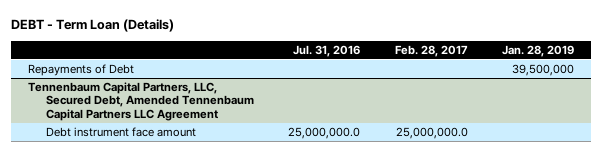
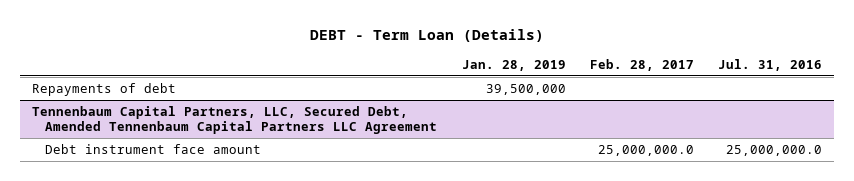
[28,64,135,77] Repayments of Debt -> [32,83,177,97] Repayments of debt

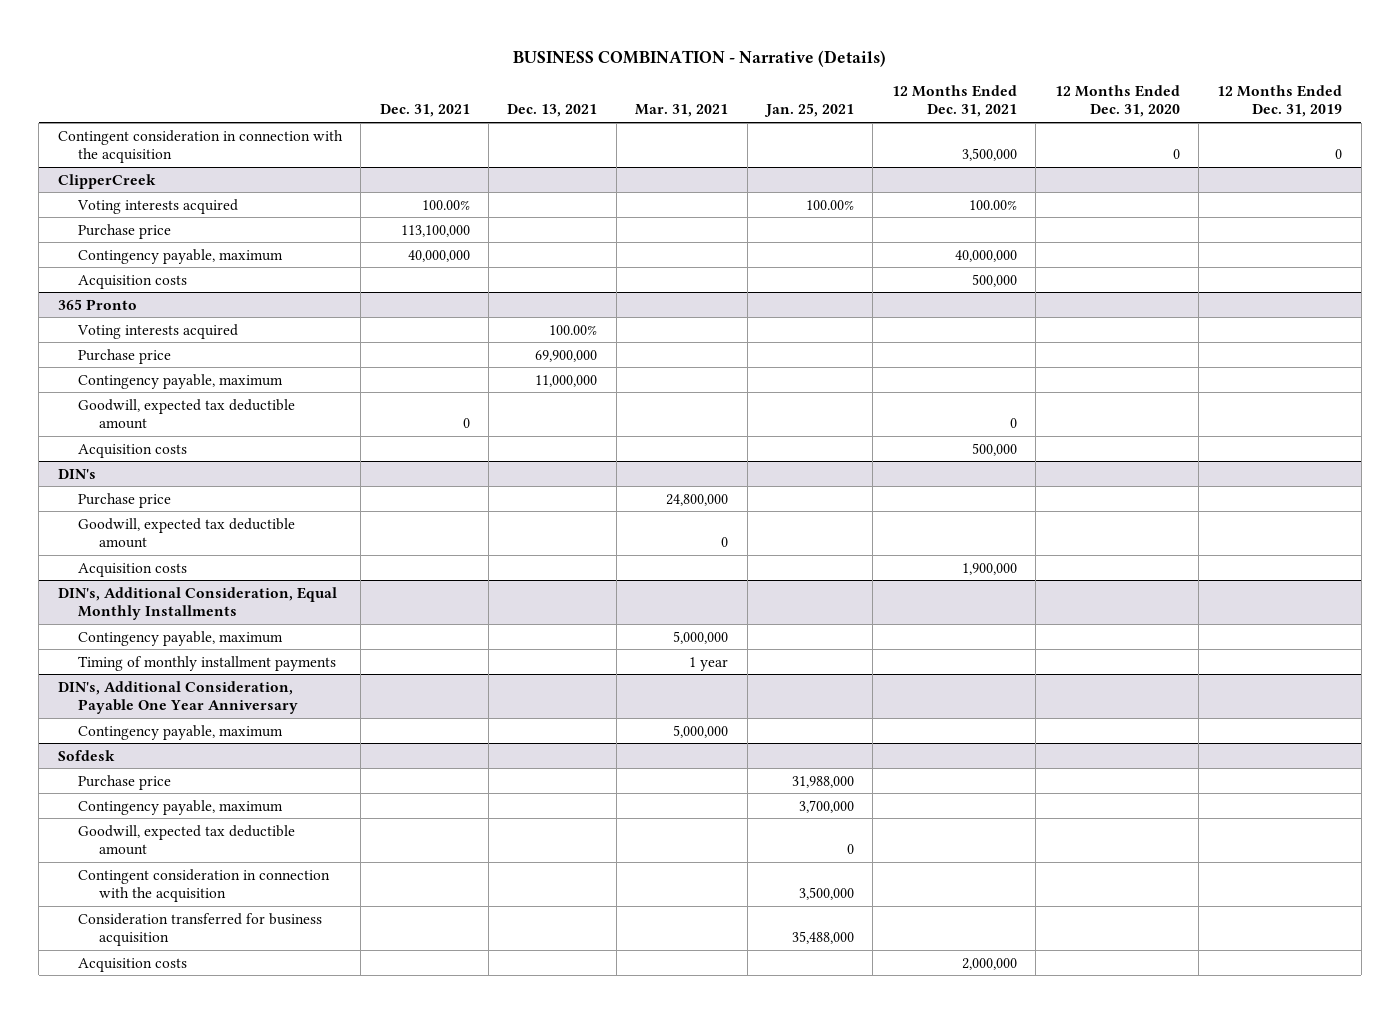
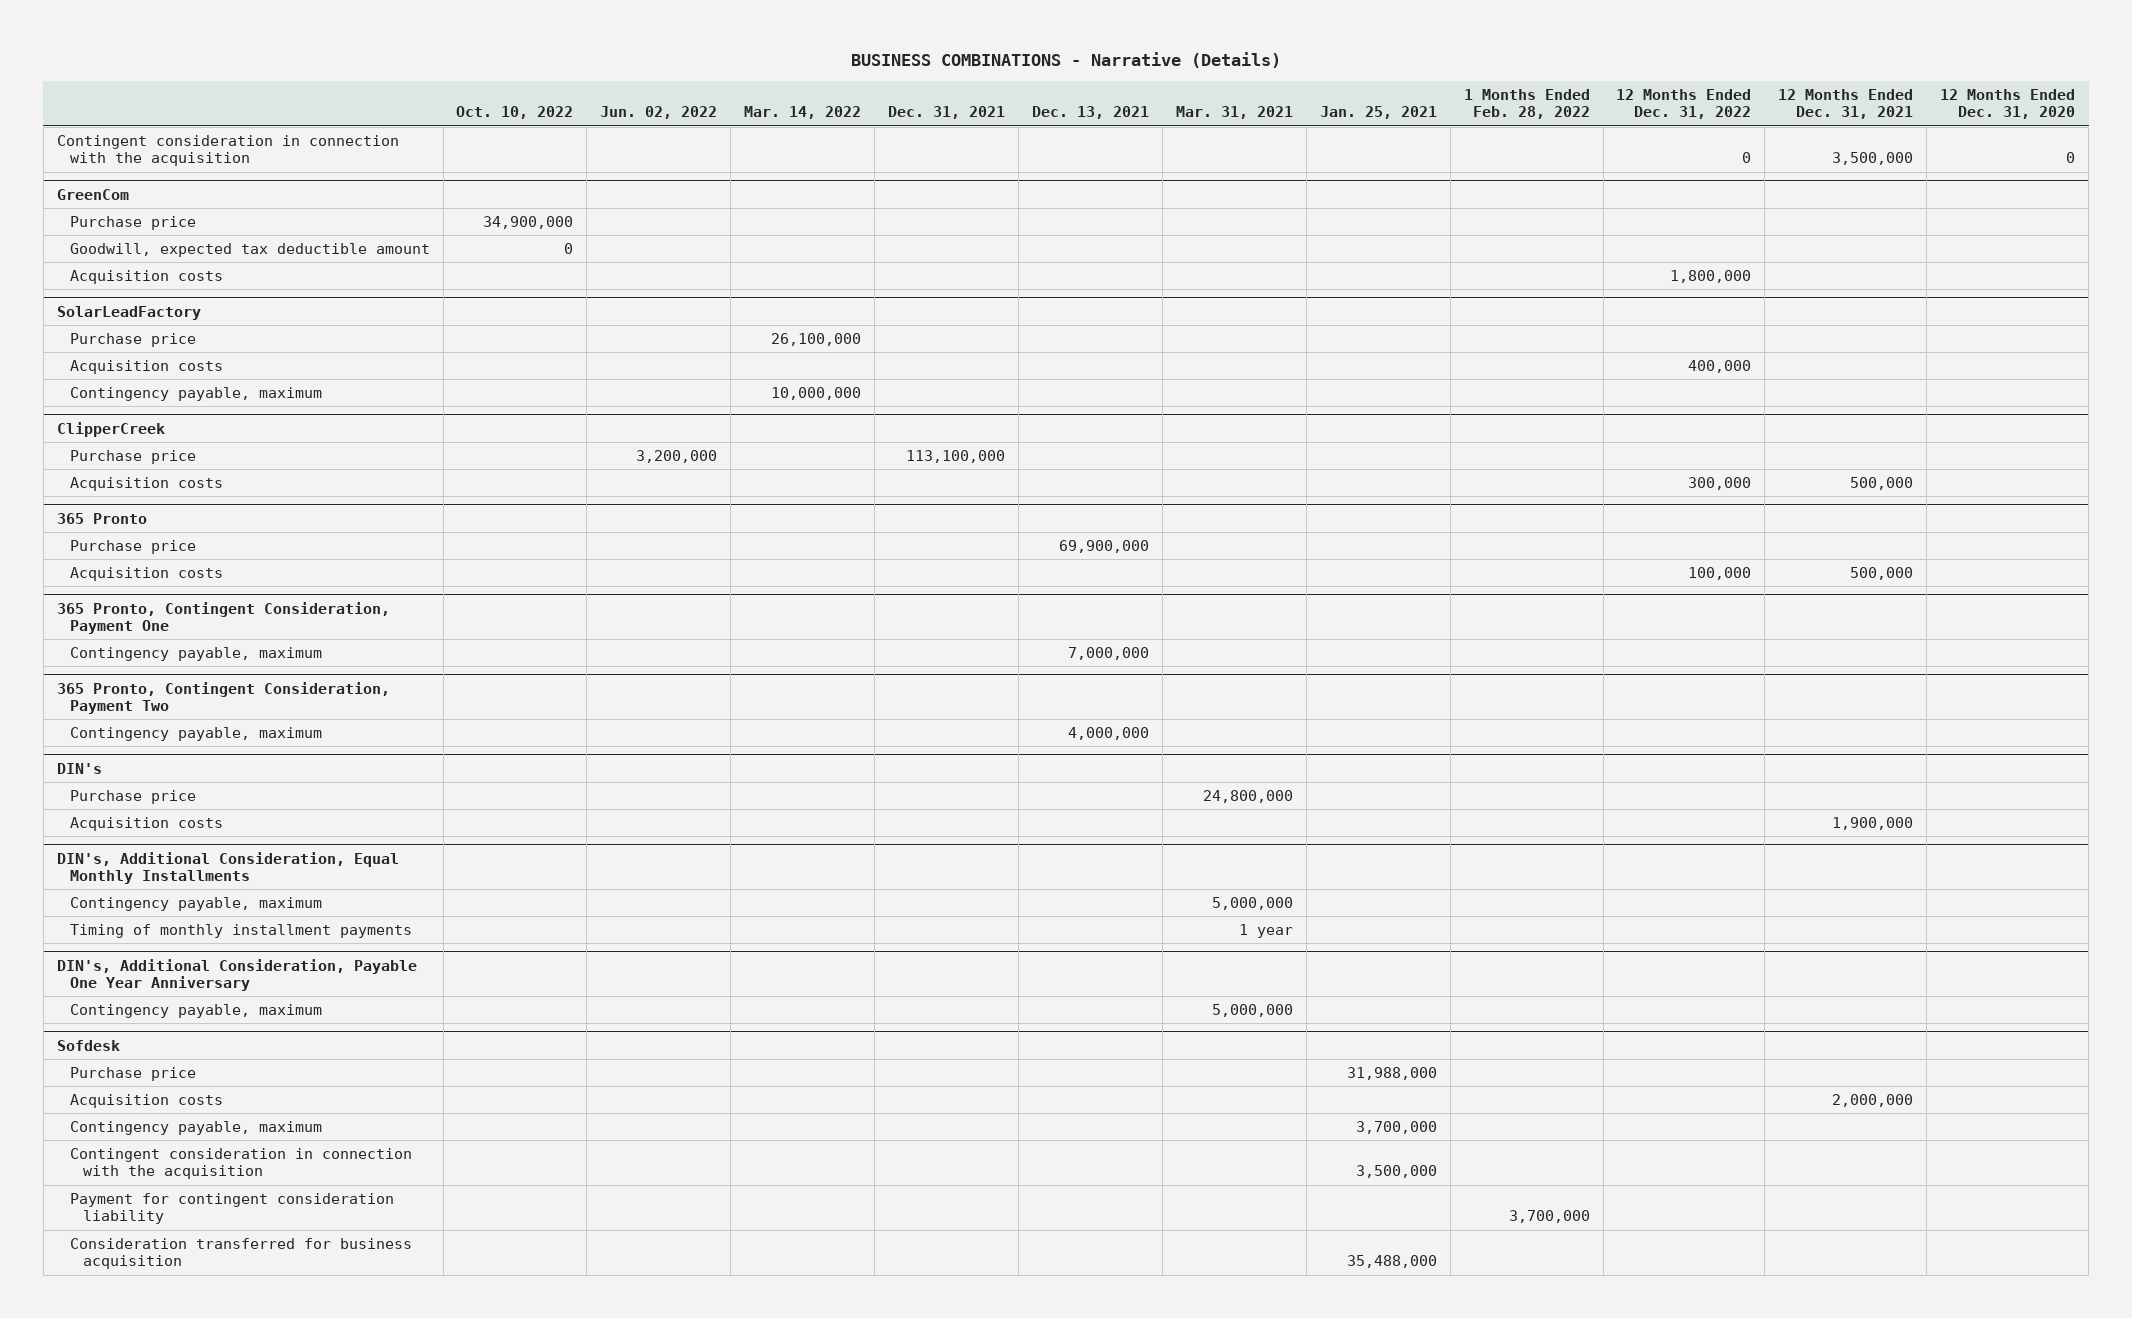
[513,49,887,67] BUSINESS COMBINATION - Narrative (Details) -> [850,52,1281,69] BUSINESS COMBINATIONS - Narrative (Details)
[1217,84,1343,118] 12 Months Ended Dec. 31, 2019 -> none
none -> [456,106,574,120] Oct. 10, 2022
none -> [600,106,718,120] Jun. 02, 2022
none -> [744,106,862,120] Mar. 14, 2022
none -> [1463,89,1590,120] 1 Months Ended Feb. 28, 2022
none -> [1616,89,1752,120] 12 Months Ended Dec. 31, 2022
none -> [56,188,129,200] GreenCom
none -> [69,216,196,231] Purchase price
none -> [69,243,430,258] Goodwill, expected tax deductible amount
none -> [69,270,223,285] Acquisition costs
none -> [56,305,201,320] SolarLeadFactory
none -> [69,333,196,348] Purchase price
none -> [69,360,223,375] Acquisition costs
none -> [69,387,322,402] Contingency payable, maximum
[77,198,239,214] Voting interests acquired -> none
[78,248,284,264] Contingency payable, maximum -> none
[77,323,239,339] Voting interests acquired -> none
[78,373,284,389] Contingency payable, maximum -> none
[78,398,296,430] Goodwill, expected tax deductible amount -> none
none -> [56,601,390,635] 365 Pronto, Contingent Consideration, Payment One
none -> [69,647,322,662] Contingency payable, maximum
none -> [56,681,390,715] 365 Pronto, Contingent Consideration, Payment Two
none -> [69,727,322,742] Contingency payable, maximum
[78,517,296,549] Goodwill, expected tax deductible amount -> none
[78,957,188,972] Acquisition costs -> [69,1094,223,1109] Acquisition costs
[78,824,296,856] Goodwill, expected tax deductible amount -> none
none -> [69,1193,394,1225] Payment for contingent consideration liability

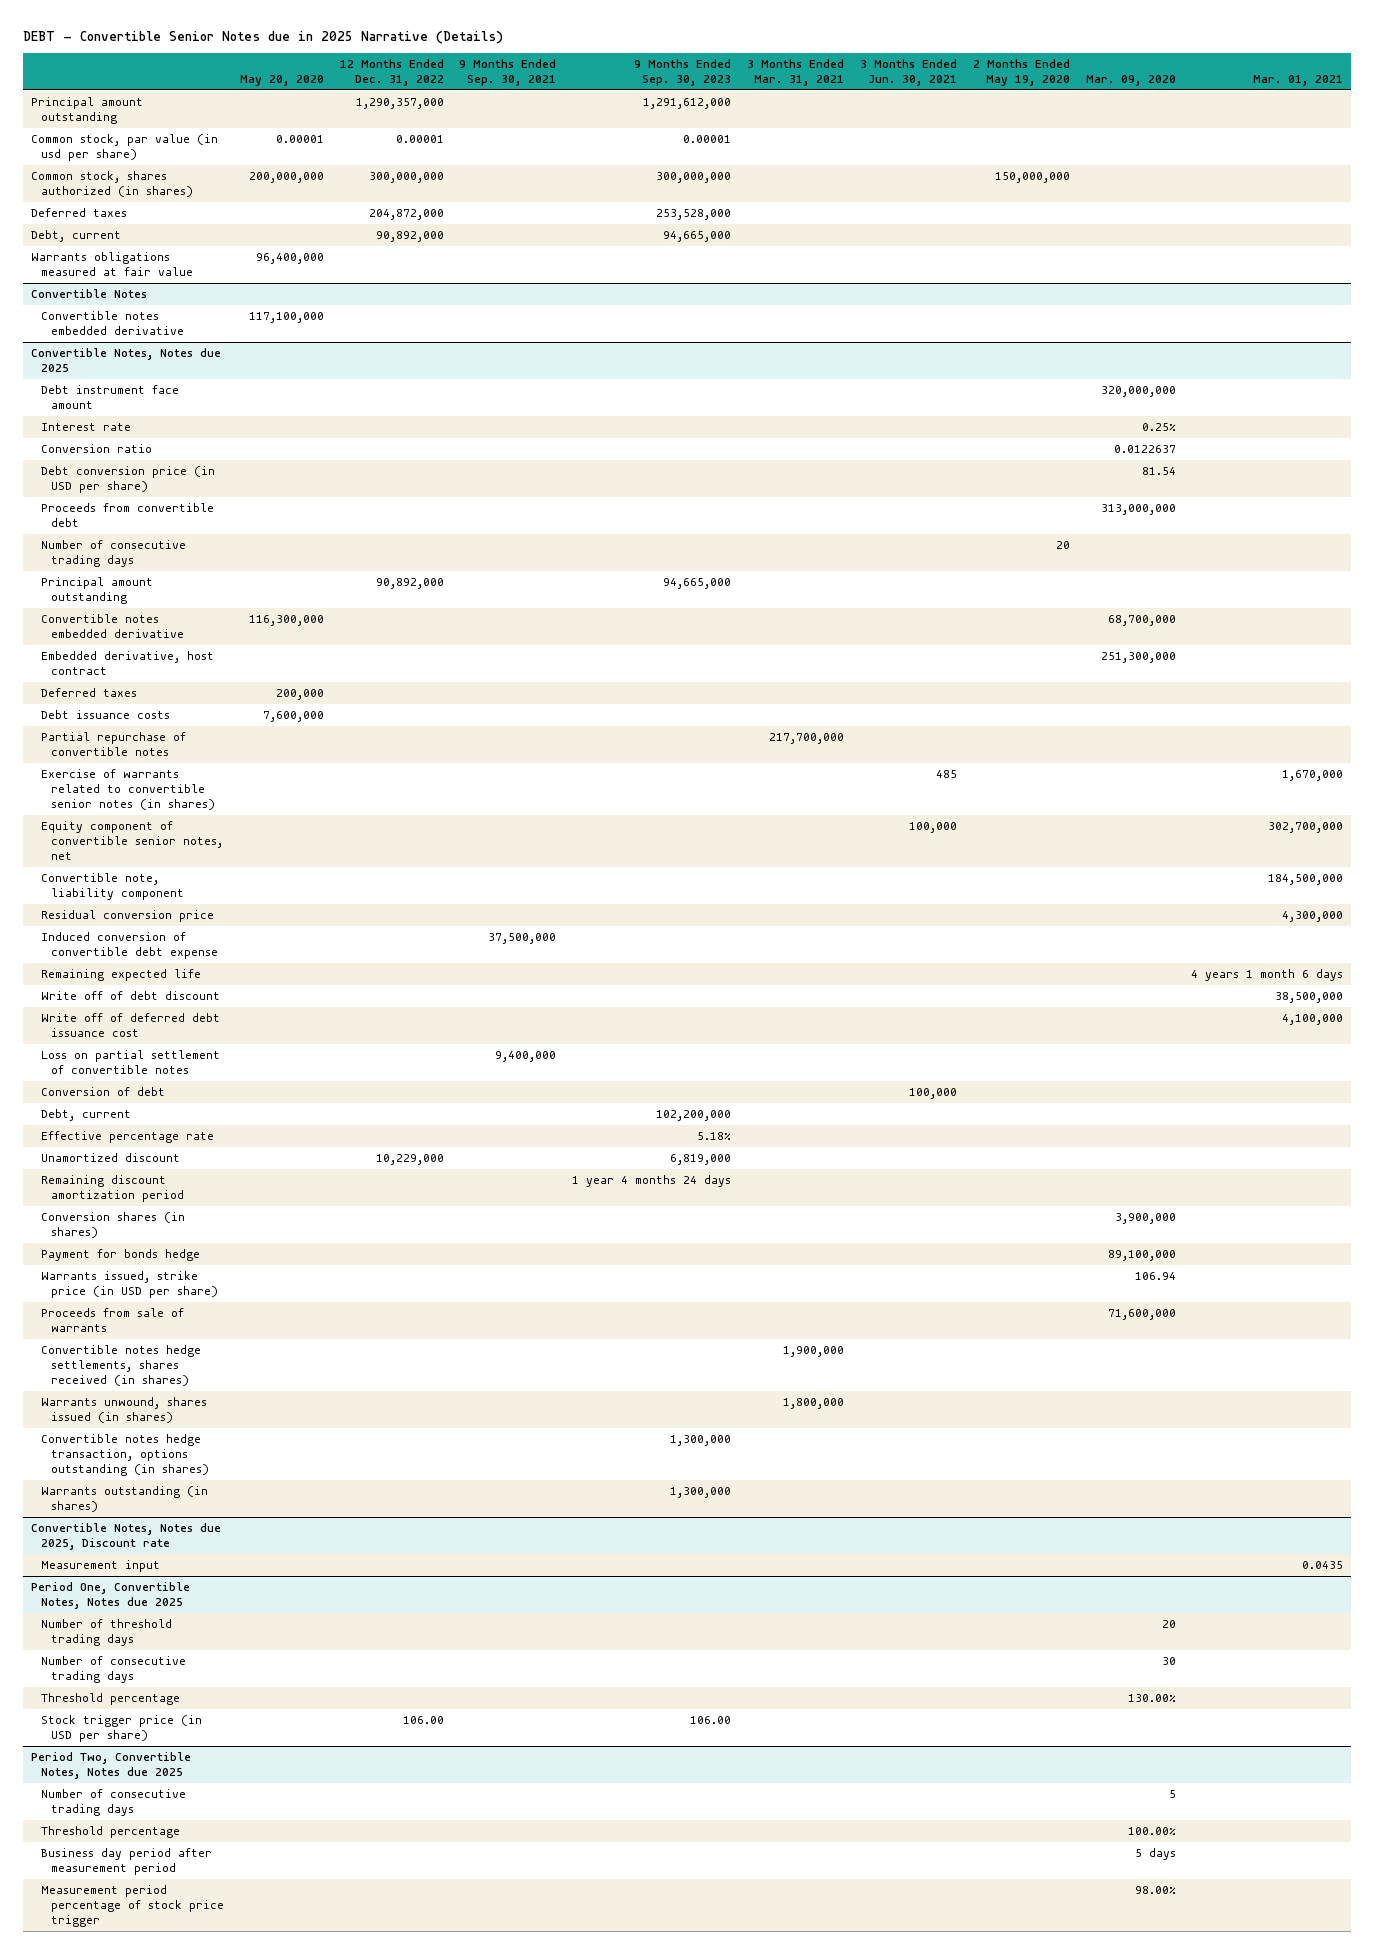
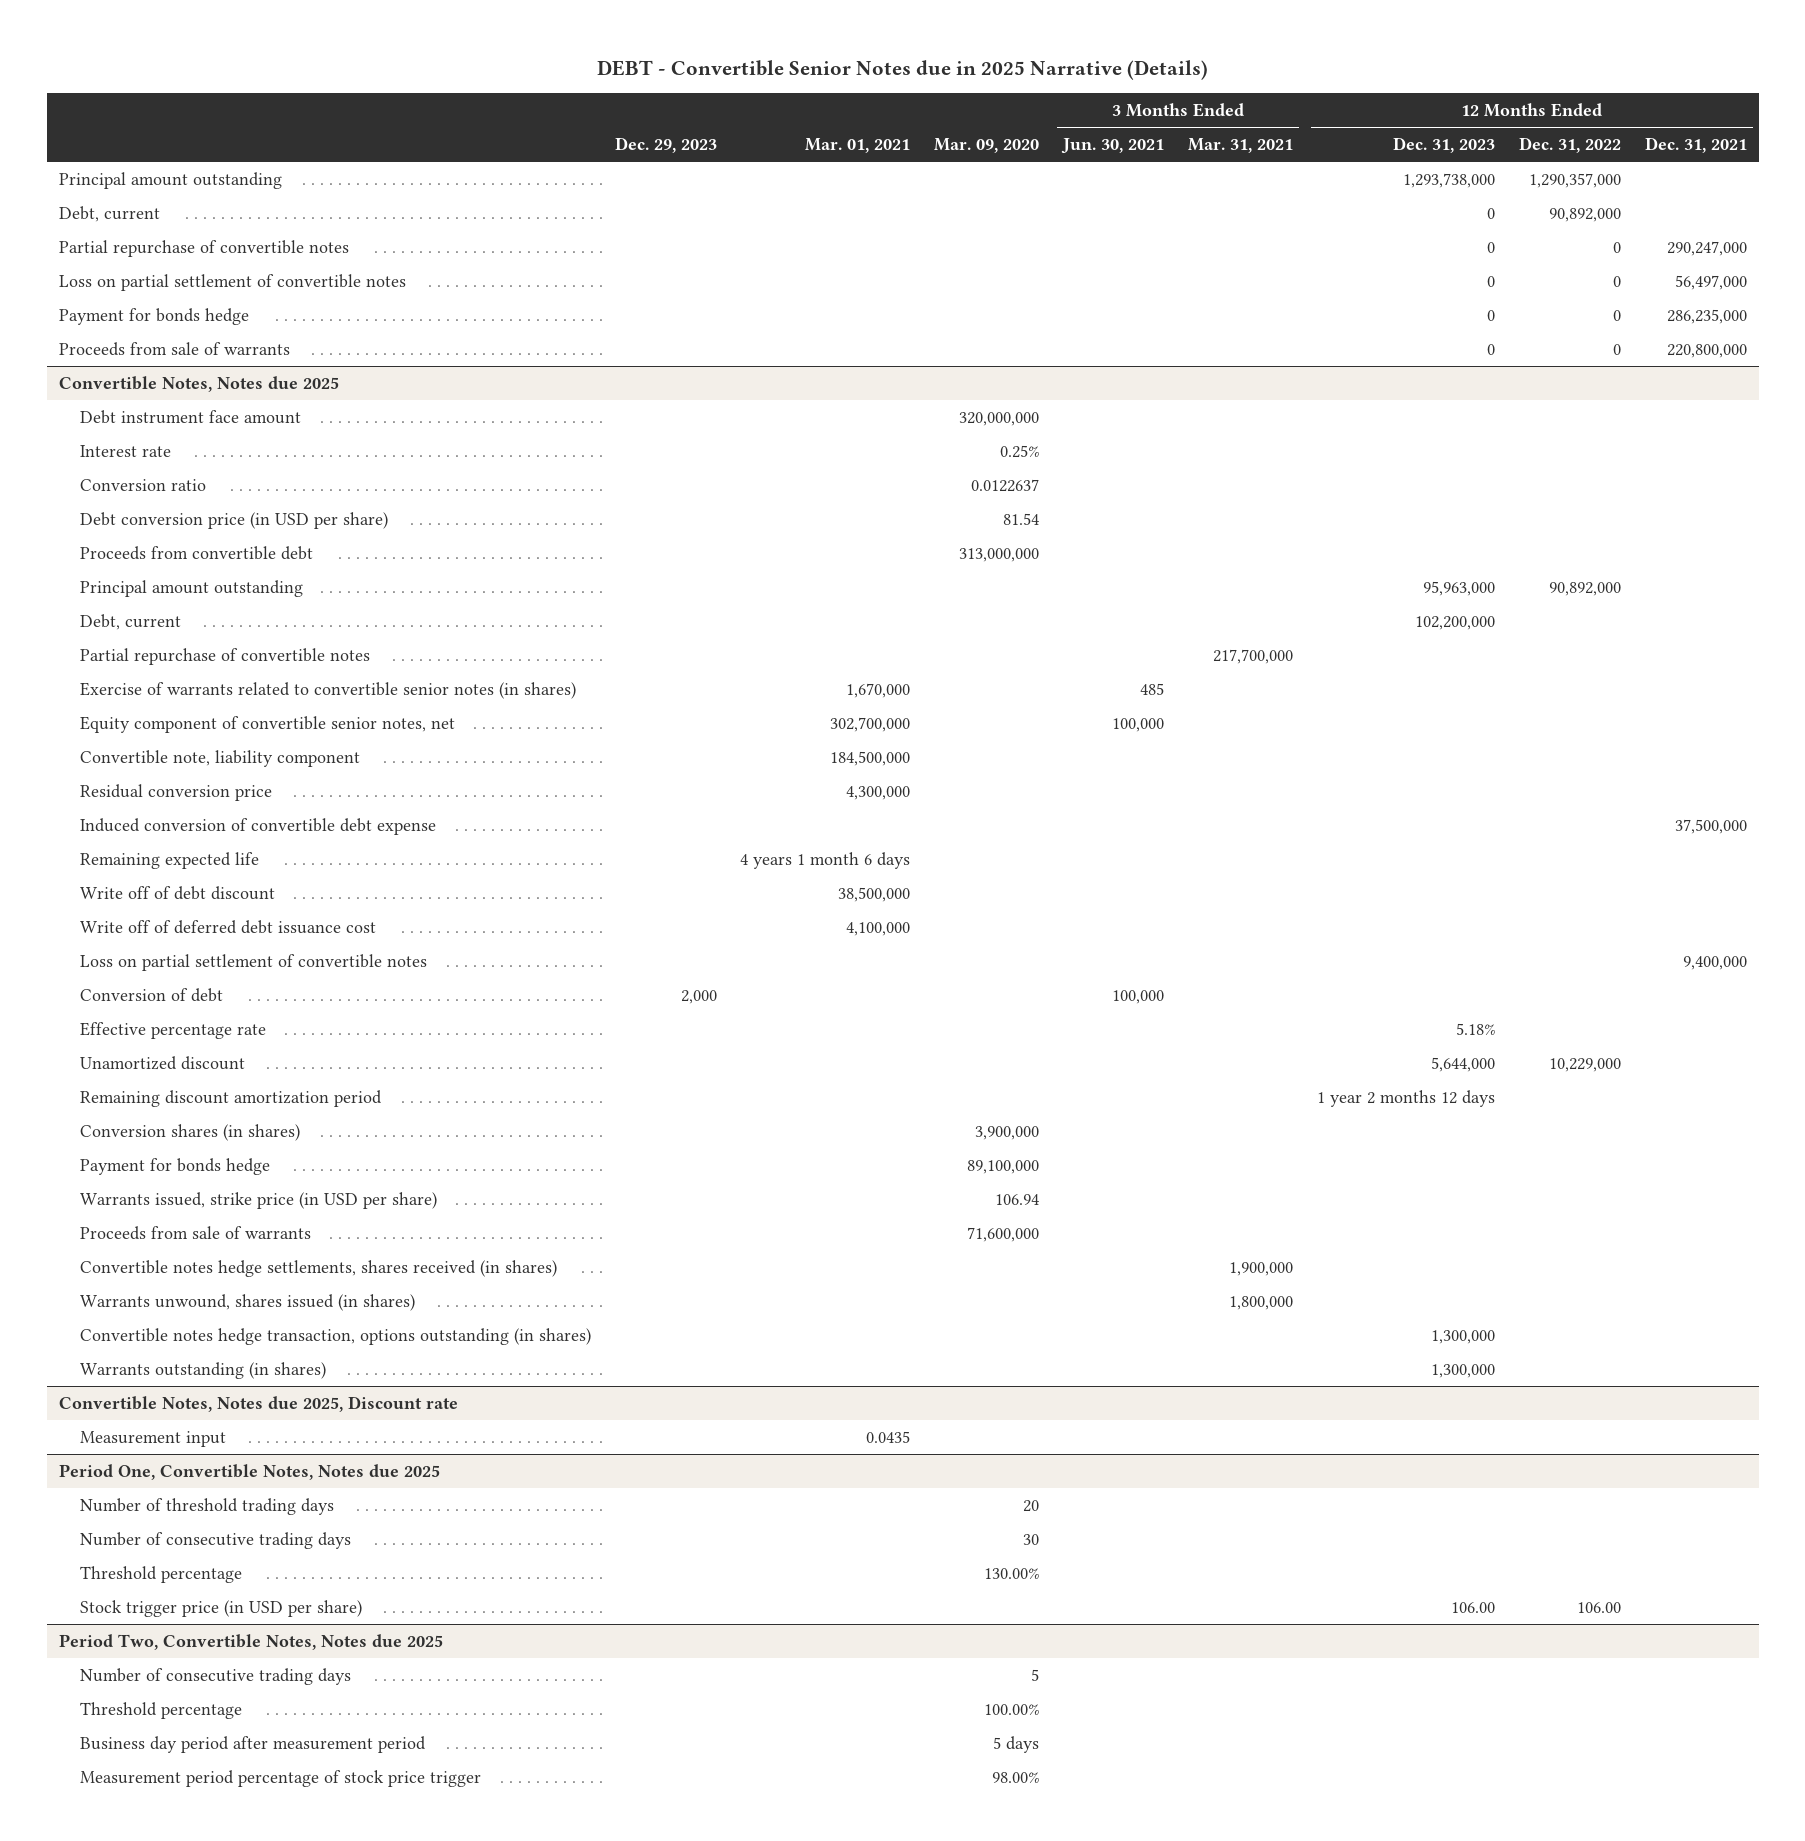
[239,74,324,86] May 20, 2020 -> none
[459,58,557,86] 9 Months Ended Sep. 30, 2021 -> none
[634,58,732,86] 9 Months Ended Sep. 30, 2023 -> none
[972,58,1070,86] 2 Months Ended May 19, 2020 -> none
none -> [614,137,717,154] Dec. 29, 2023
none -> [1393,137,1496,154] Dec. 31, 2023
none -> [1644,137,1747,154] Dec. 31, 2021
[30,134,218,161] Common stock, par value (in usd per share) -> none
[30,171,193,197] Common stock, shares authorized (in shares) -> none
[30,208,127,218] Deferred taxes -> none
[30,252,193,276] Warrants obligations measured at fair value -> none
[30,289,147,299] Convertible Notes -> none
[40,311,184,335] Convertible notes embedded derivative -> none
none -> [58,240,349,258] Partial repurchase of convertible notes
none -> [58,274,406,292] Loss on partial settlement of convertible notes
none -> [58,308,249,326] Payment for bonds hedge
none -> [58,342,290,357] Proceeds from sale of warrants
[40,540,186,567] Number of consecutive trading days -> none
[40,614,184,638] Convertible notes embedded derivative -> none
[40,651,214,675] Embedded derivative, host contract -> none
[40,688,137,698] Deferred taxes -> none
[40,710,170,720] Debt issuance costs -> none
[40,1109,131,1122] Debt, current -> [79,614,181,631] Debt, current

